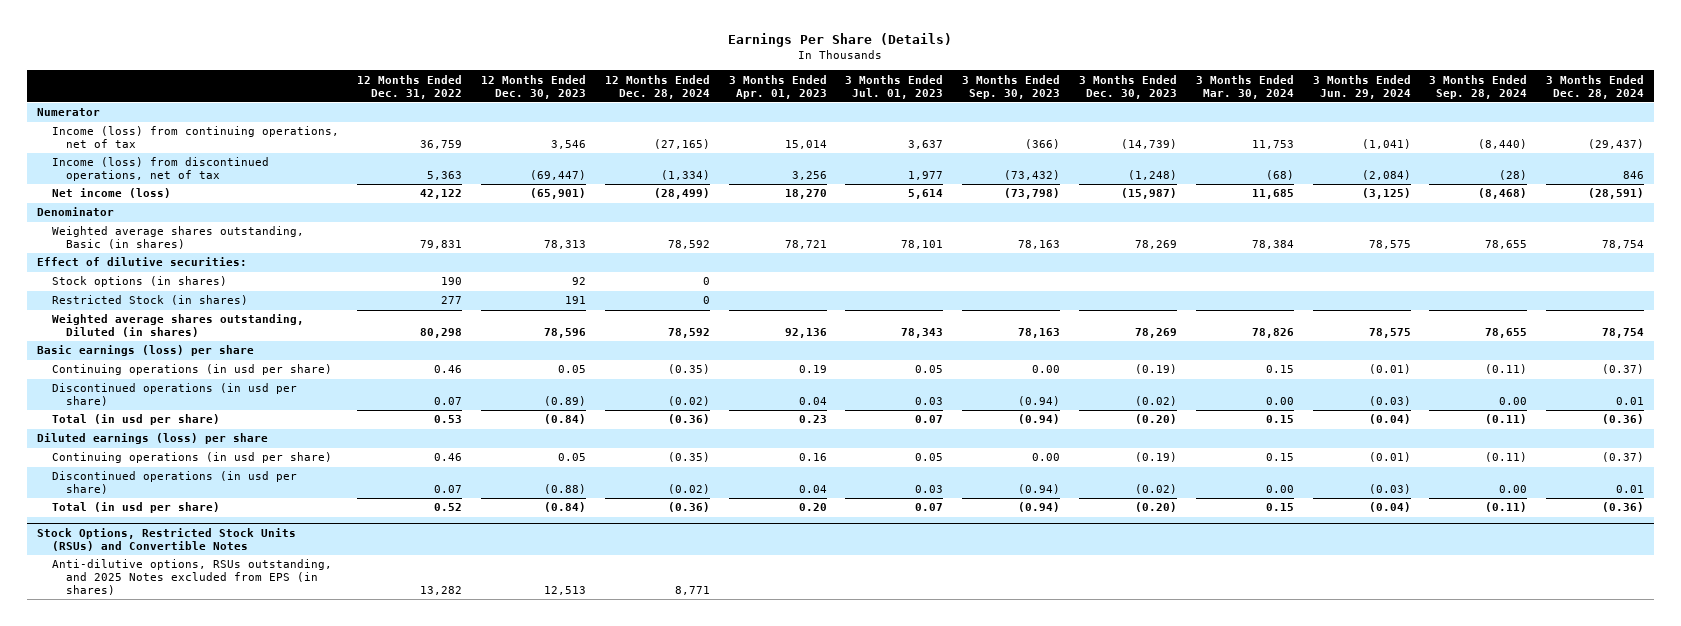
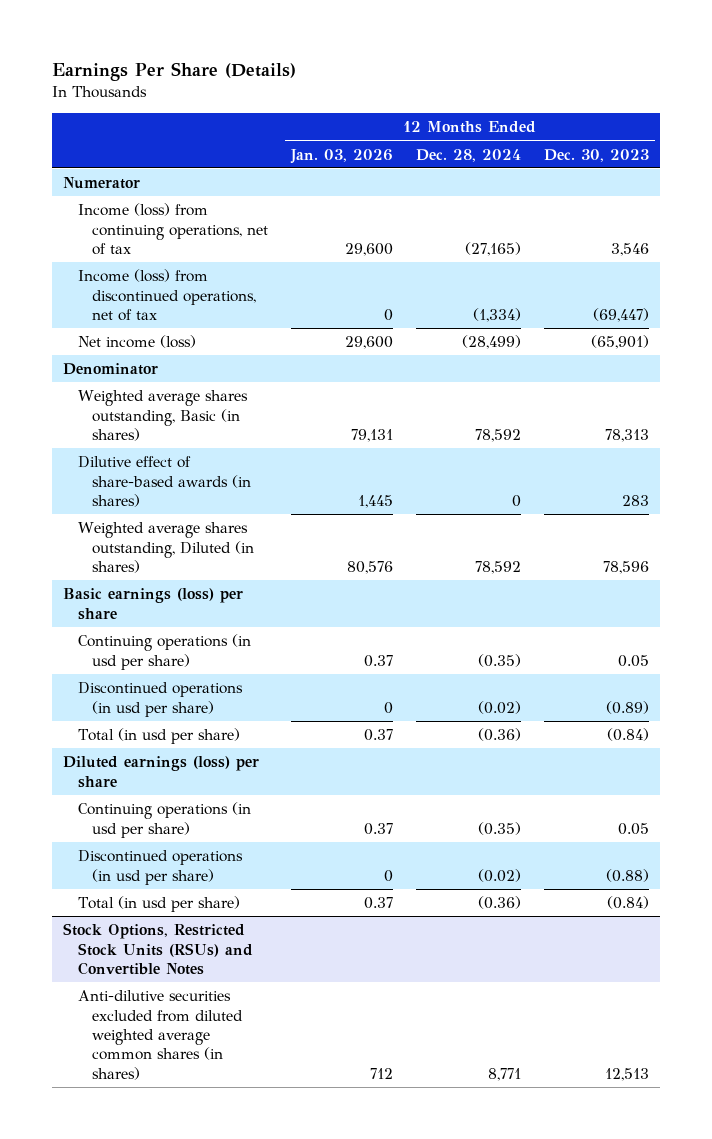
[357,74,463,99] 12 Months Ended Dec. 31, 2022 -> none
[728,74,827,99] 3 Months Ended Apr. 01, 2023 -> none
[845,74,944,99] 3 Months Ended Jul. 01, 2023 -> none
[962,74,1061,99] 3 Months Ended Sep. 30, 2023 -> none
[1078,74,1177,99] 3 Months Ended Dec. 30, 2023 -> none
[1195,74,1294,99] 3 Months Ended Mar. 30, 2024 -> none
[1312,74,1411,99] 3 Months Ended Jun. 29, 2024 -> none
[1429,74,1528,99] 3 Months Ended Sep. 28, 2024 -> none
[1546,74,1645,99] 3 Months Ended Dec. 28, 2024 -> none
none -> [290,148,394,164] Jan. 03, 2026
[36,257,247,267] Effect of dilutive securities: -> none
[51,295,248,306] Restricted Stock (in shares) -> none
[51,276,227,288] Stock options (in shares) -> [77,456,252,507] Dilutive effect of share-based awards (in shares)
[572,277,587,286] 92 -> [621,494,649,506] 283
[51,559,332,595] Anti-dilutive options, RSUs outstanding, and 2025 Notes excluded from EPS (in shares) -> [77,990,244,1080] Anti-dilutive securities excluded from diluted weighted average common shares (in shares)

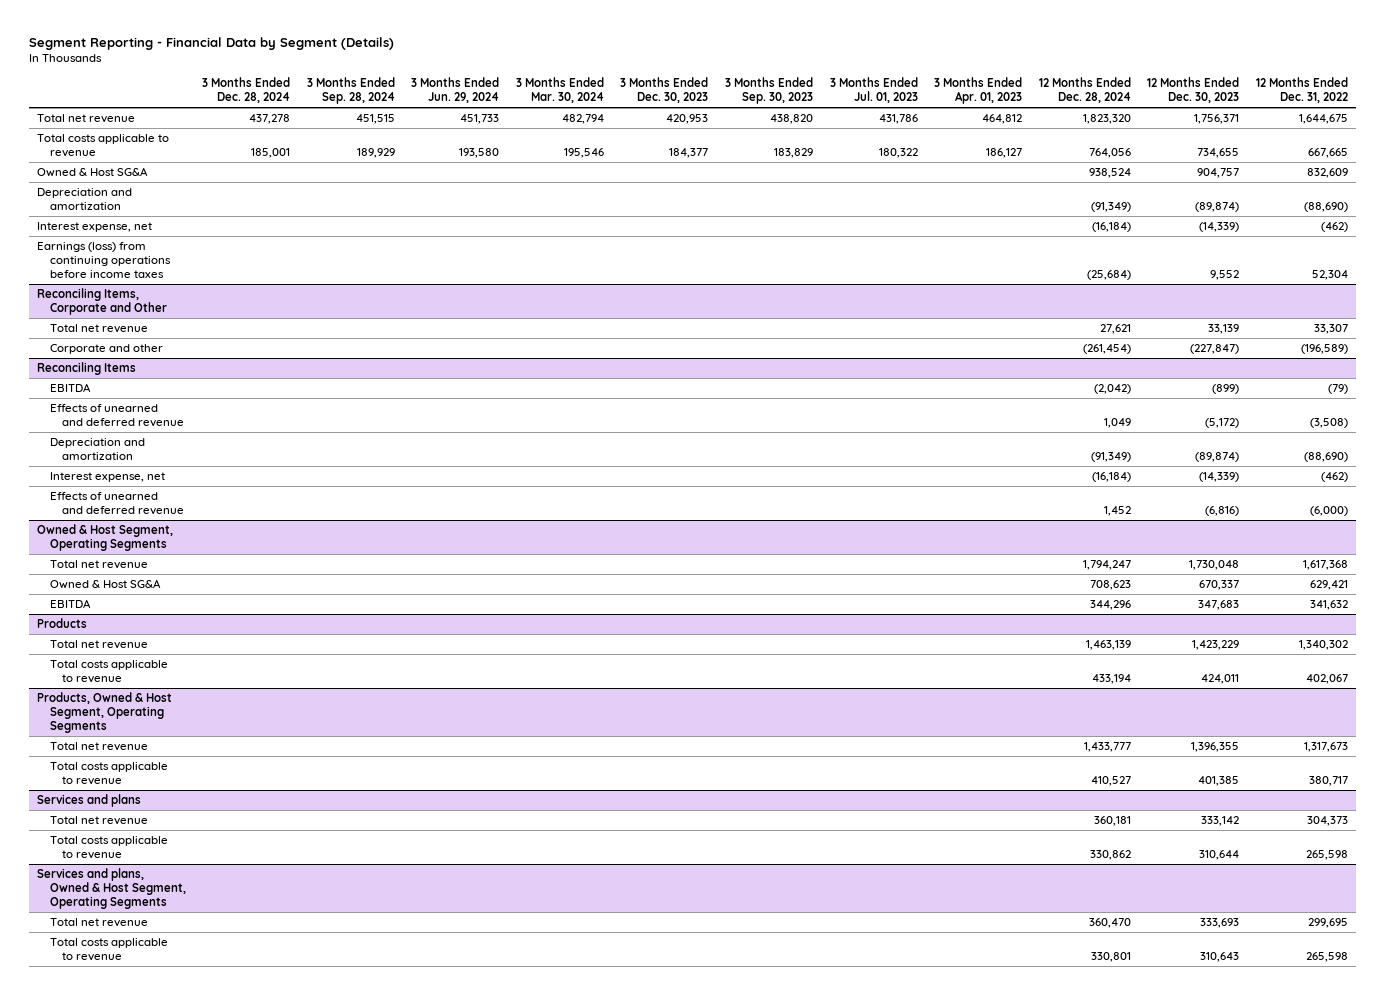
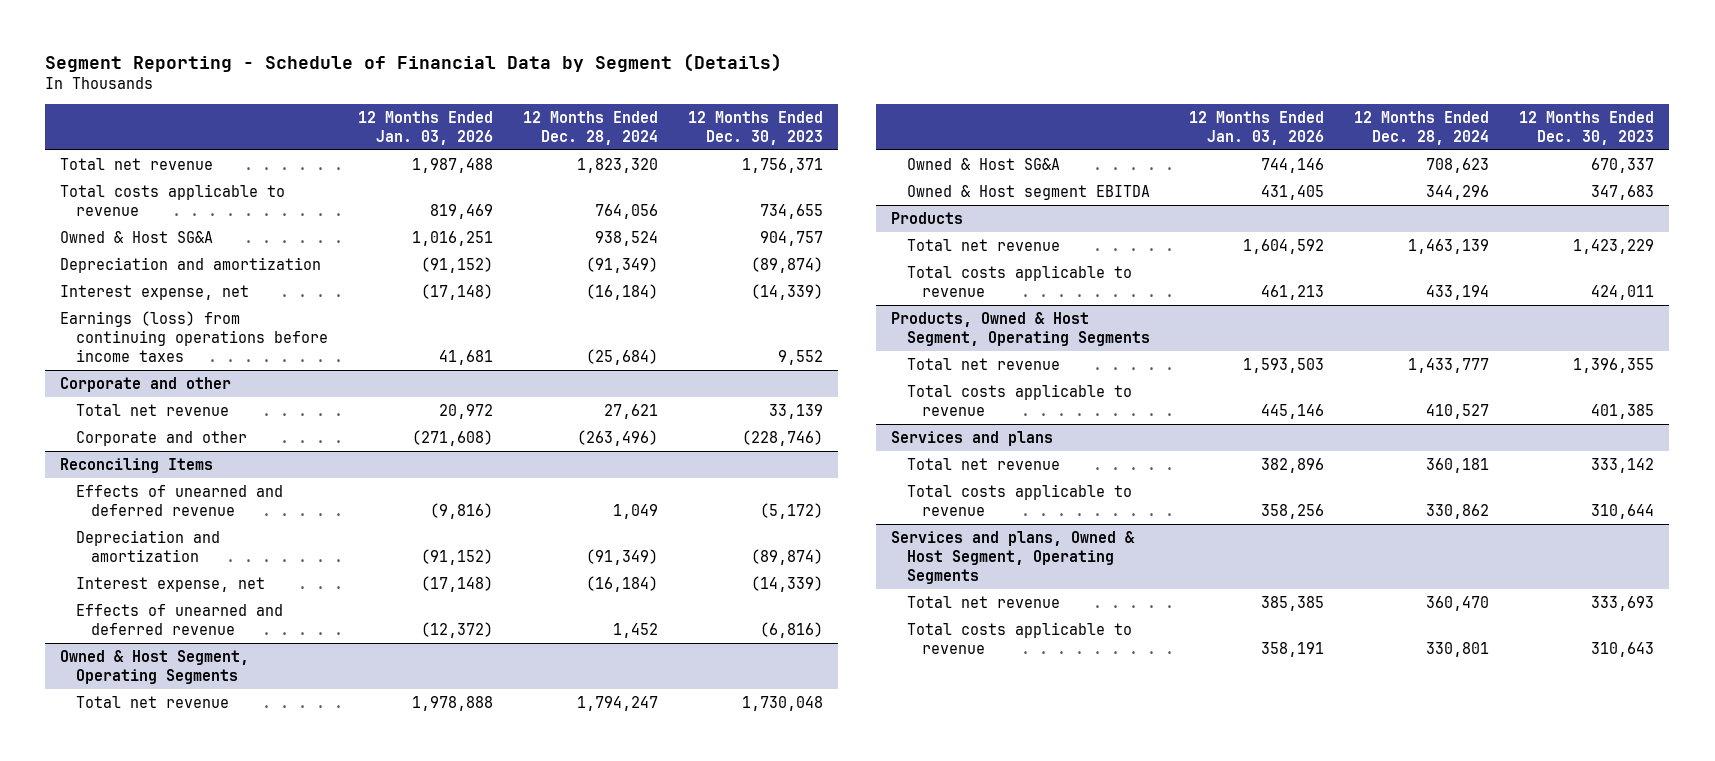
[29,36,395,50] Segment Reporting - Financial Data by Segment (Details) -> [45,52,783,72] Segment Reporting - Schedule of Financial Data by Segment (Details)
[202,77,291,104] 3 Months Ended Dec. 28, 2024 -> none
[306,77,395,105] 3 Months Ended Sep. 28, 2024 -> none
[411,77,500,104] 3 Months Ended Jun. 29, 2024 -> none
[515,77,604,104] 3 Months Ended Mar. 30, 2024 -> none
[620,77,709,104] 3 Months Ended Dec. 30, 2023 -> none
[724,77,813,105] 3 Months Ended Sep. 30, 2023 -> none
[829,77,918,104] 3 Months Ended Jul. 01, 2023 -> none
[934,77,1023,105] 3 Months Ended Apr. 01, 2023 -> none
[1255,77,1348,104] 12 Months Ended Dec. 31, 2022 -> none
none -> [358,110,494,146] 12 Months Ended Jan. 03, 2026
[37,287,167,315] Reconciling Items, Corporate and Other -> [60,376,232,392] Corporate and other
[1082,343,1131,354] (261,454) -> [577,429,659,446] (263,496)
[1190,343,1240,354] (227,847) -> [742,429,824,446] (228,746)
[49,382,91,392] EBITDA -> none
[49,598,91,608] EBITDA -> [906,184,1150,200] Owned & Host segment EBITDA

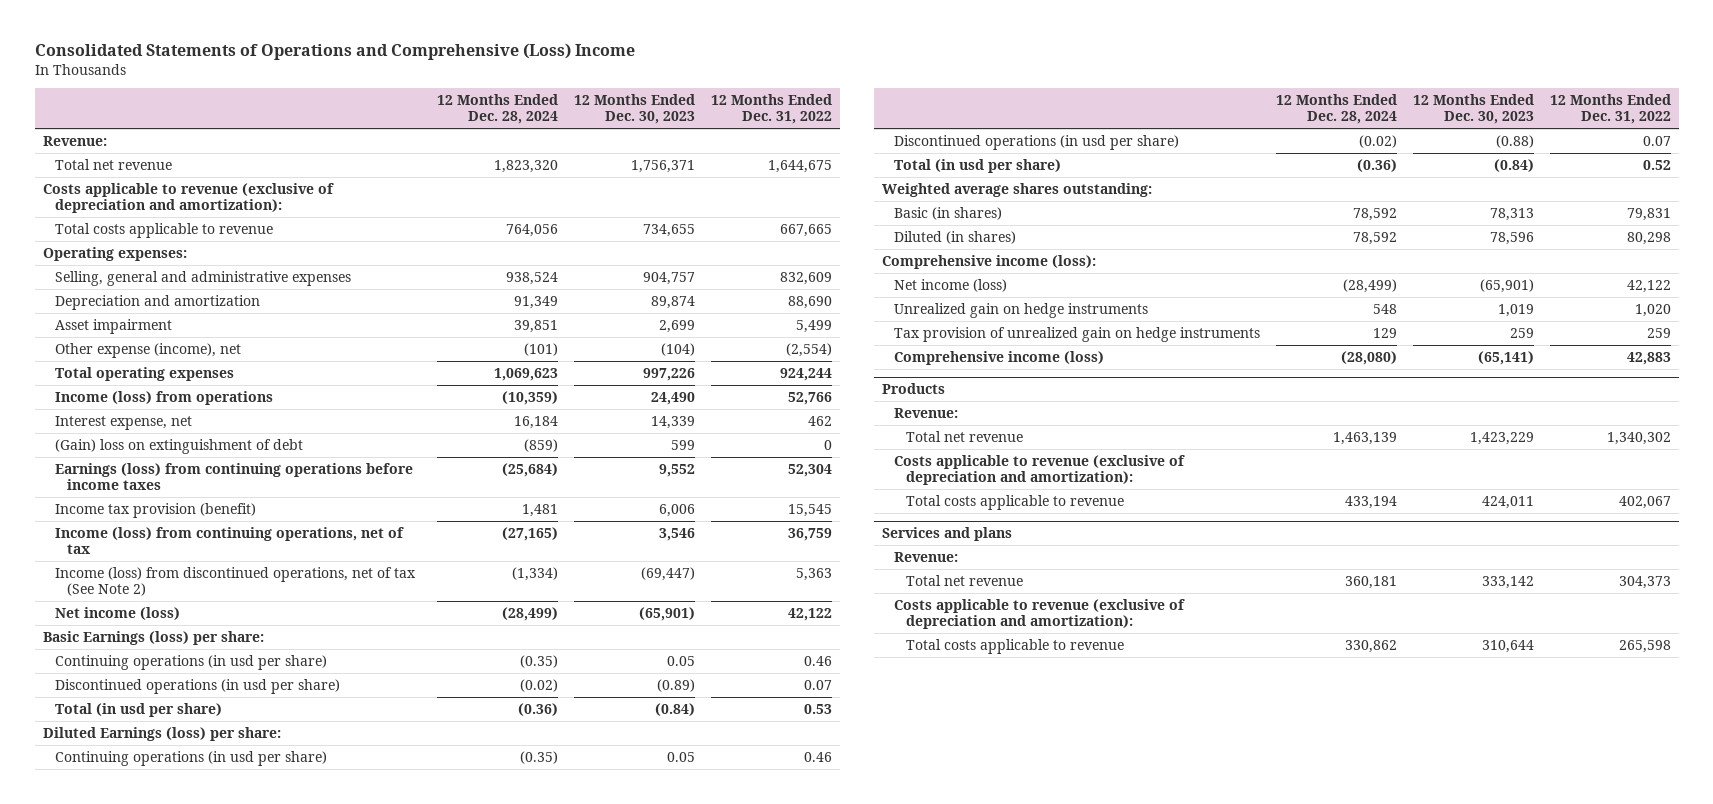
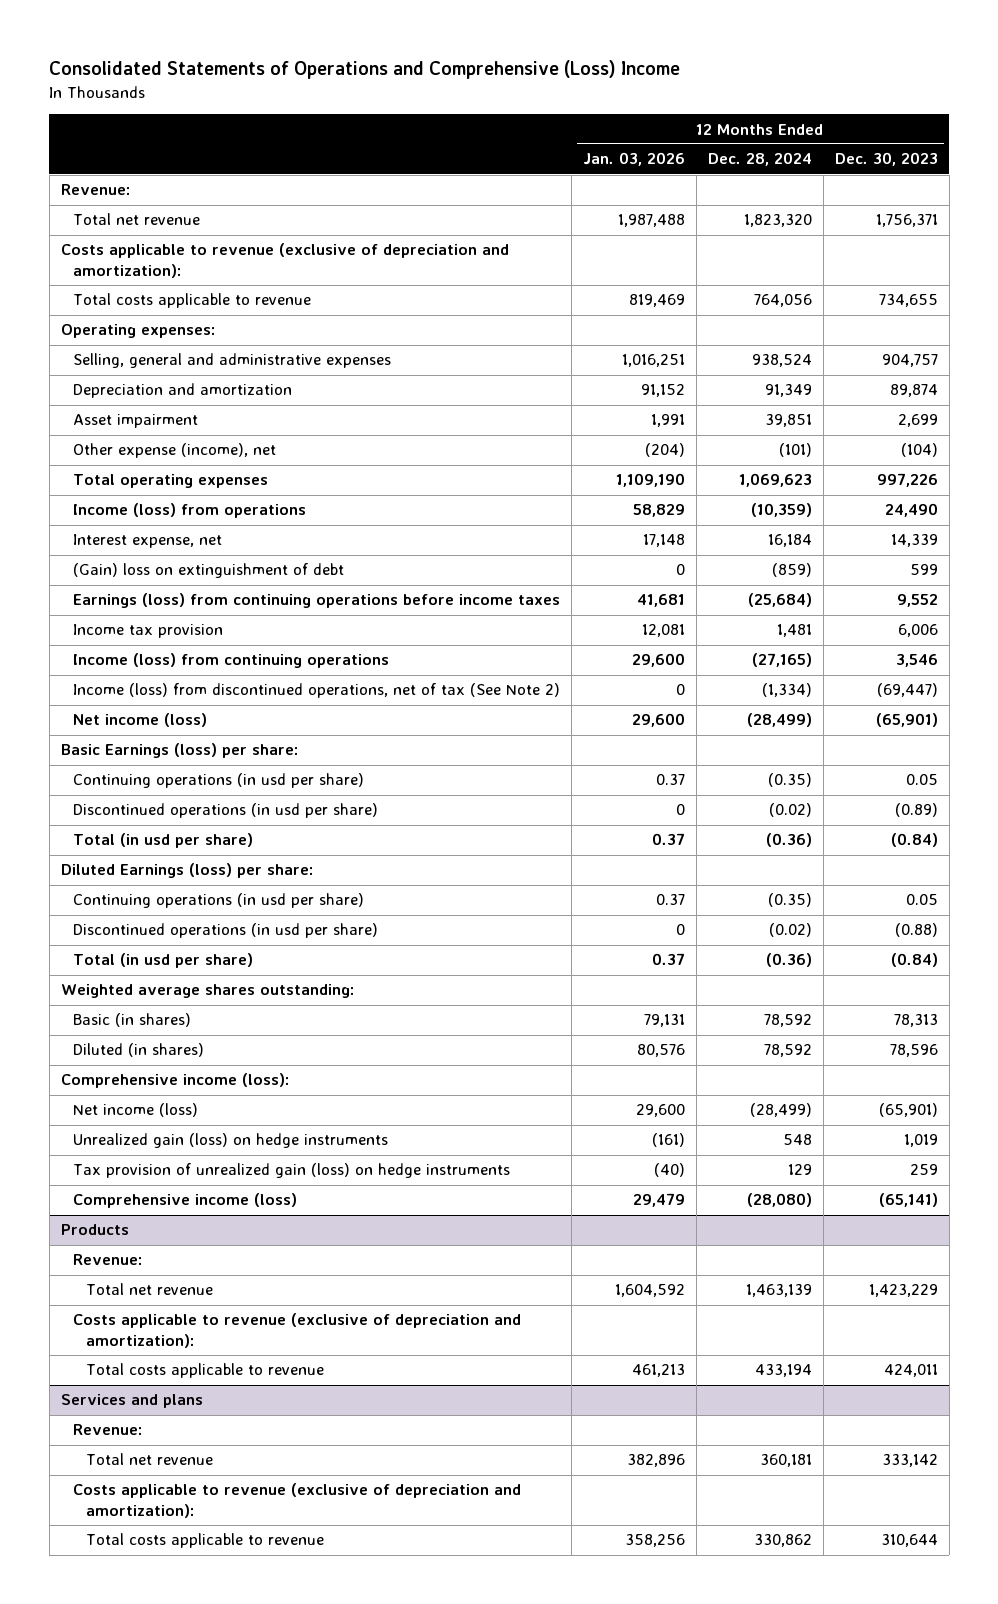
[710,94,832,125] 12 Months Ended Dec. 31, 2022 -> none
none -> [583,152,686,167] Jan. 03, 2026
[54,502,256,518] Income tax provision (benefit) -> [73,624,224,639] Income tax provision
[54,526,404,554] Income (loss) from continuing operations, net of tax -> [73,653,390,669] Income (loss) from continuing operations
[894,302,1149,318] Unrealized gain on hedge instruments -> [73,1133,389,1149] Unrealized gain (loss) on hedge instruments
[894,326,1261,342] Tax provision of unrealized gain on hedge instruments -> [73,1163,511,1179] Tax provision of unrealized gain (loss) on hedge instruments

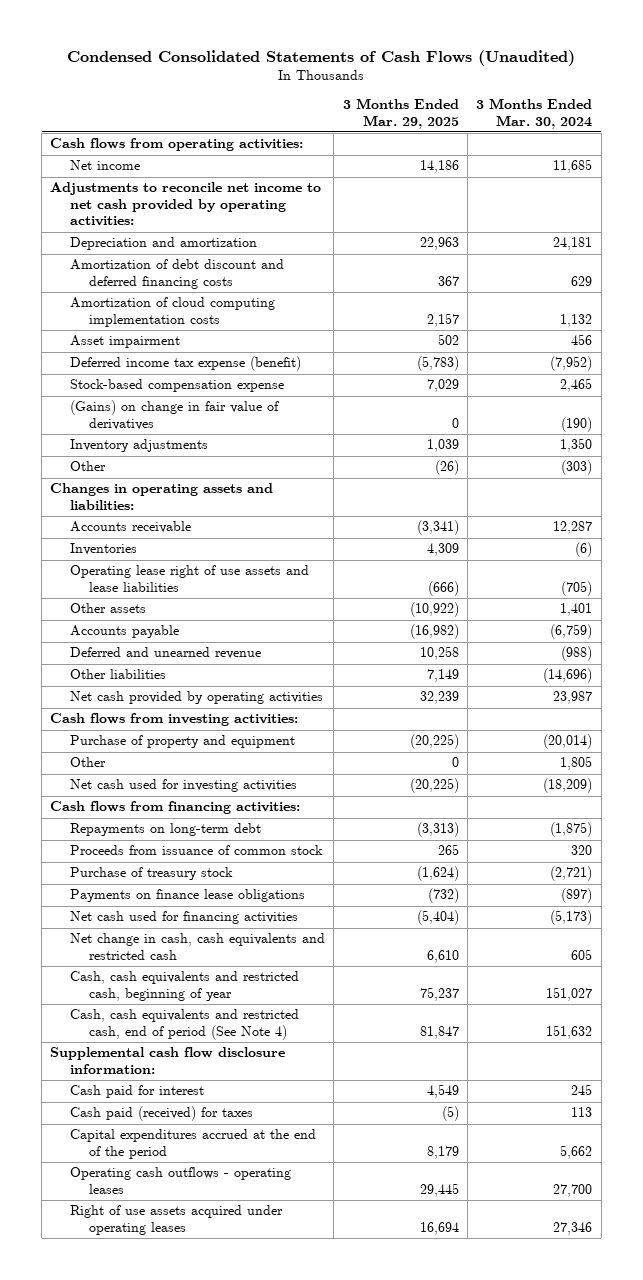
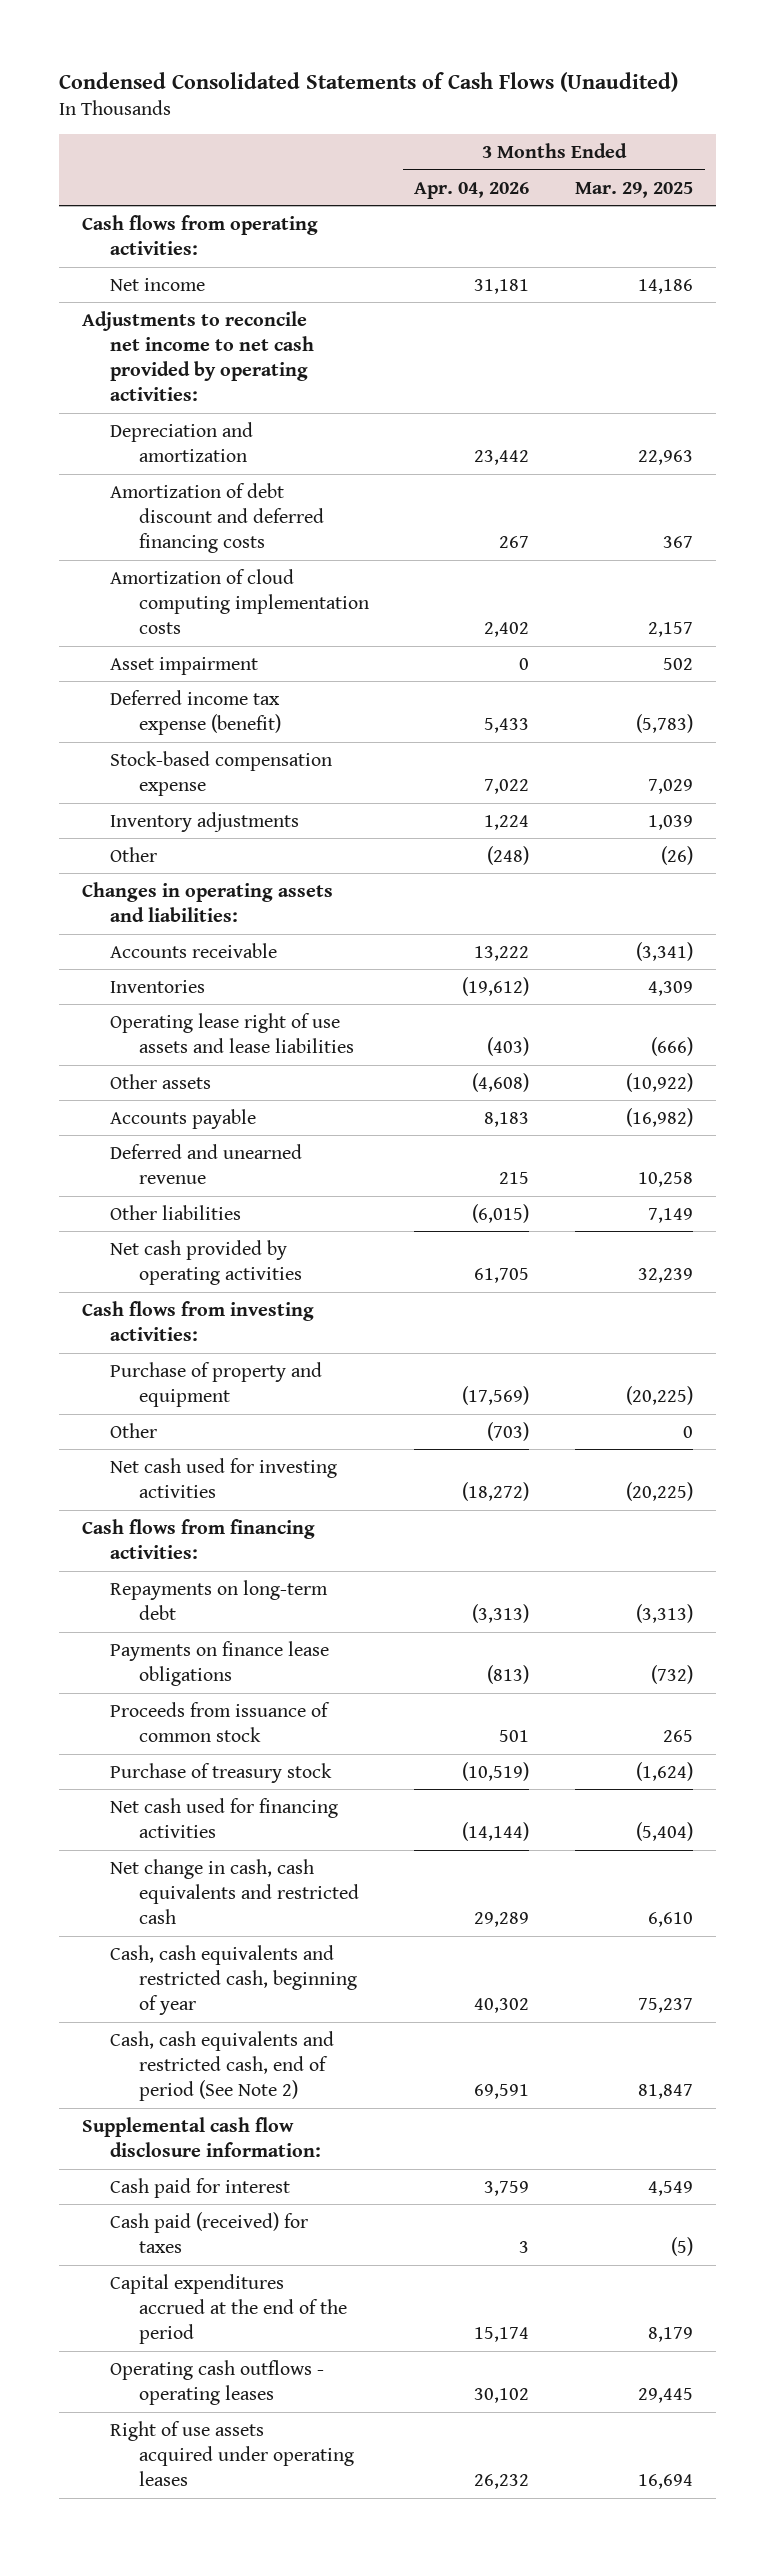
[476,98,593,129] 3 Months Ended Mar. 30, 2024 -> none
none -> [414,181,530,199] Apr. 04, 2026
[69,400,279,430] (Gains) on change in fair value of derivatives -> none
[69,889,305,903] Payments on finance lease obligations -> [110,1640,330,1686] Payments on finance lease obligations
[69,1009,299,1040] Cash, cash equivalents and restricted cash, end of period (See Note 4) -> [110,2030,335,2101] Cash, cash equivalents and restricted cash, end of period (See Note 2)

